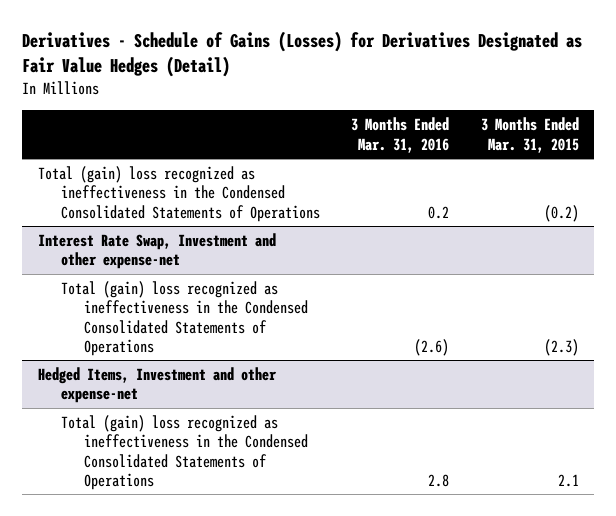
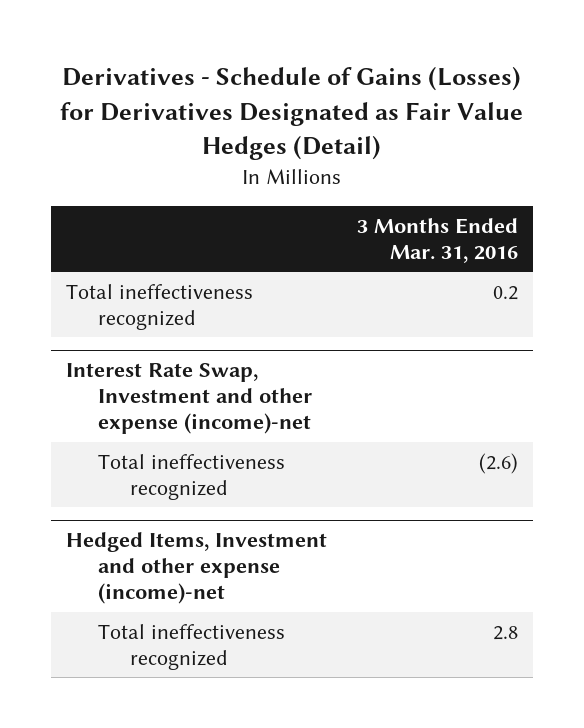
[480,117,579,153] 3 Months Ended Mar. 31, 2015 -> none
[37,165,321,222] Total (gain) loss recognized as ineffectiveness in the Condensed Consolidated Statements of Operations -> [65,283,253,330] Total ineffectiveness recognized
[37,232,276,270] Interest Rate Swap, Investment and other expense-net -> [65,362,312,435] Interest Rate Swap, Investment and other expense (income)-net
[61,280,309,356] Total (gain) loss recognized as ineffectiveness in the Condensed Consolidated Statements of Operations -> [97,453,285,500] Total ineffectiveness recognized
[37,366,277,404] Hedged Items, Investment and other expense-net -> [65,531,327,605] Hedged Items, Investment and other expense (income)-net
[61,414,309,490] Total (gain) loss recognized as ineffectiveness in the Condensed Consolidated Statements of Operations -> [97,623,285,670] Total ineffectiveness recognized

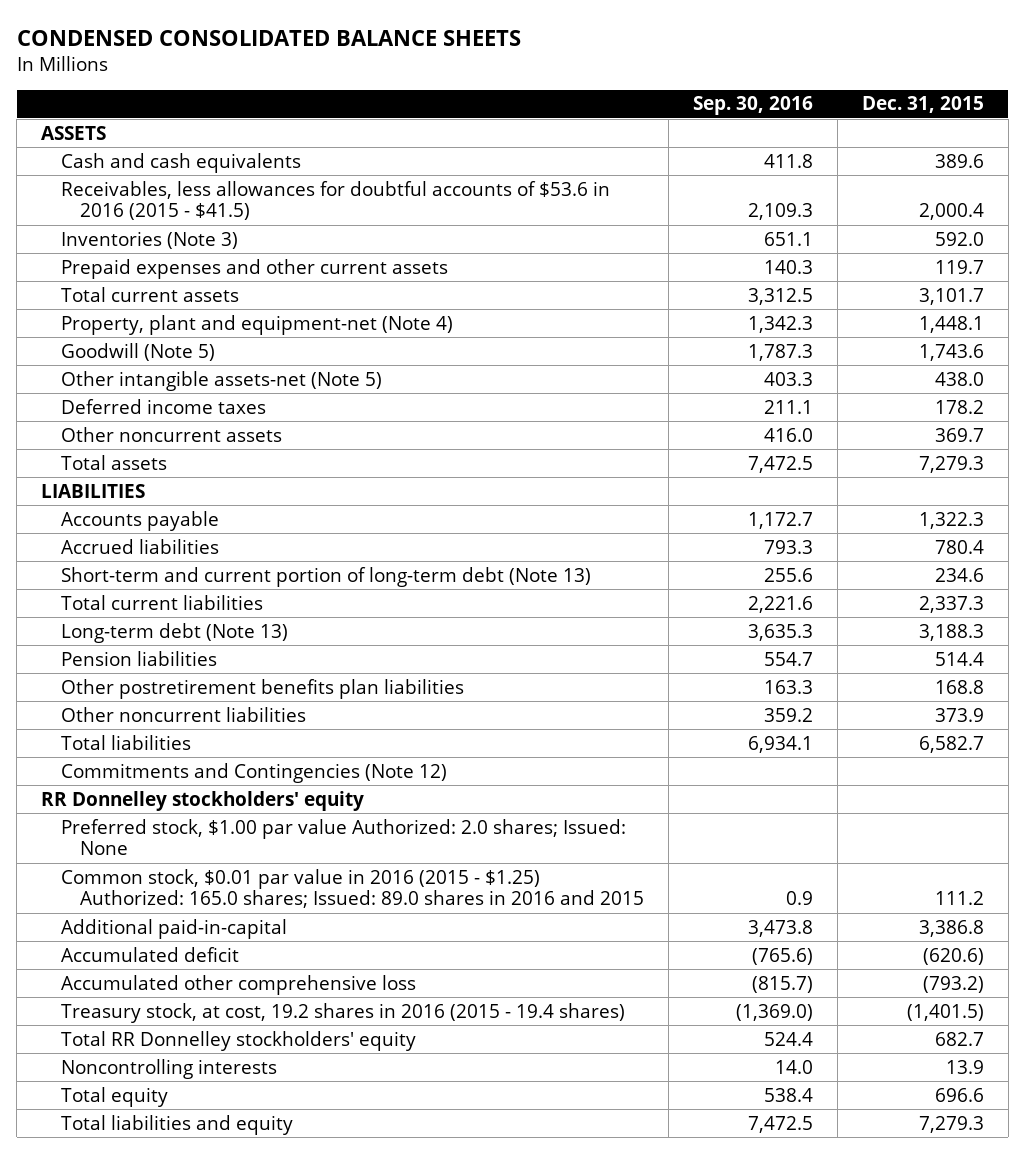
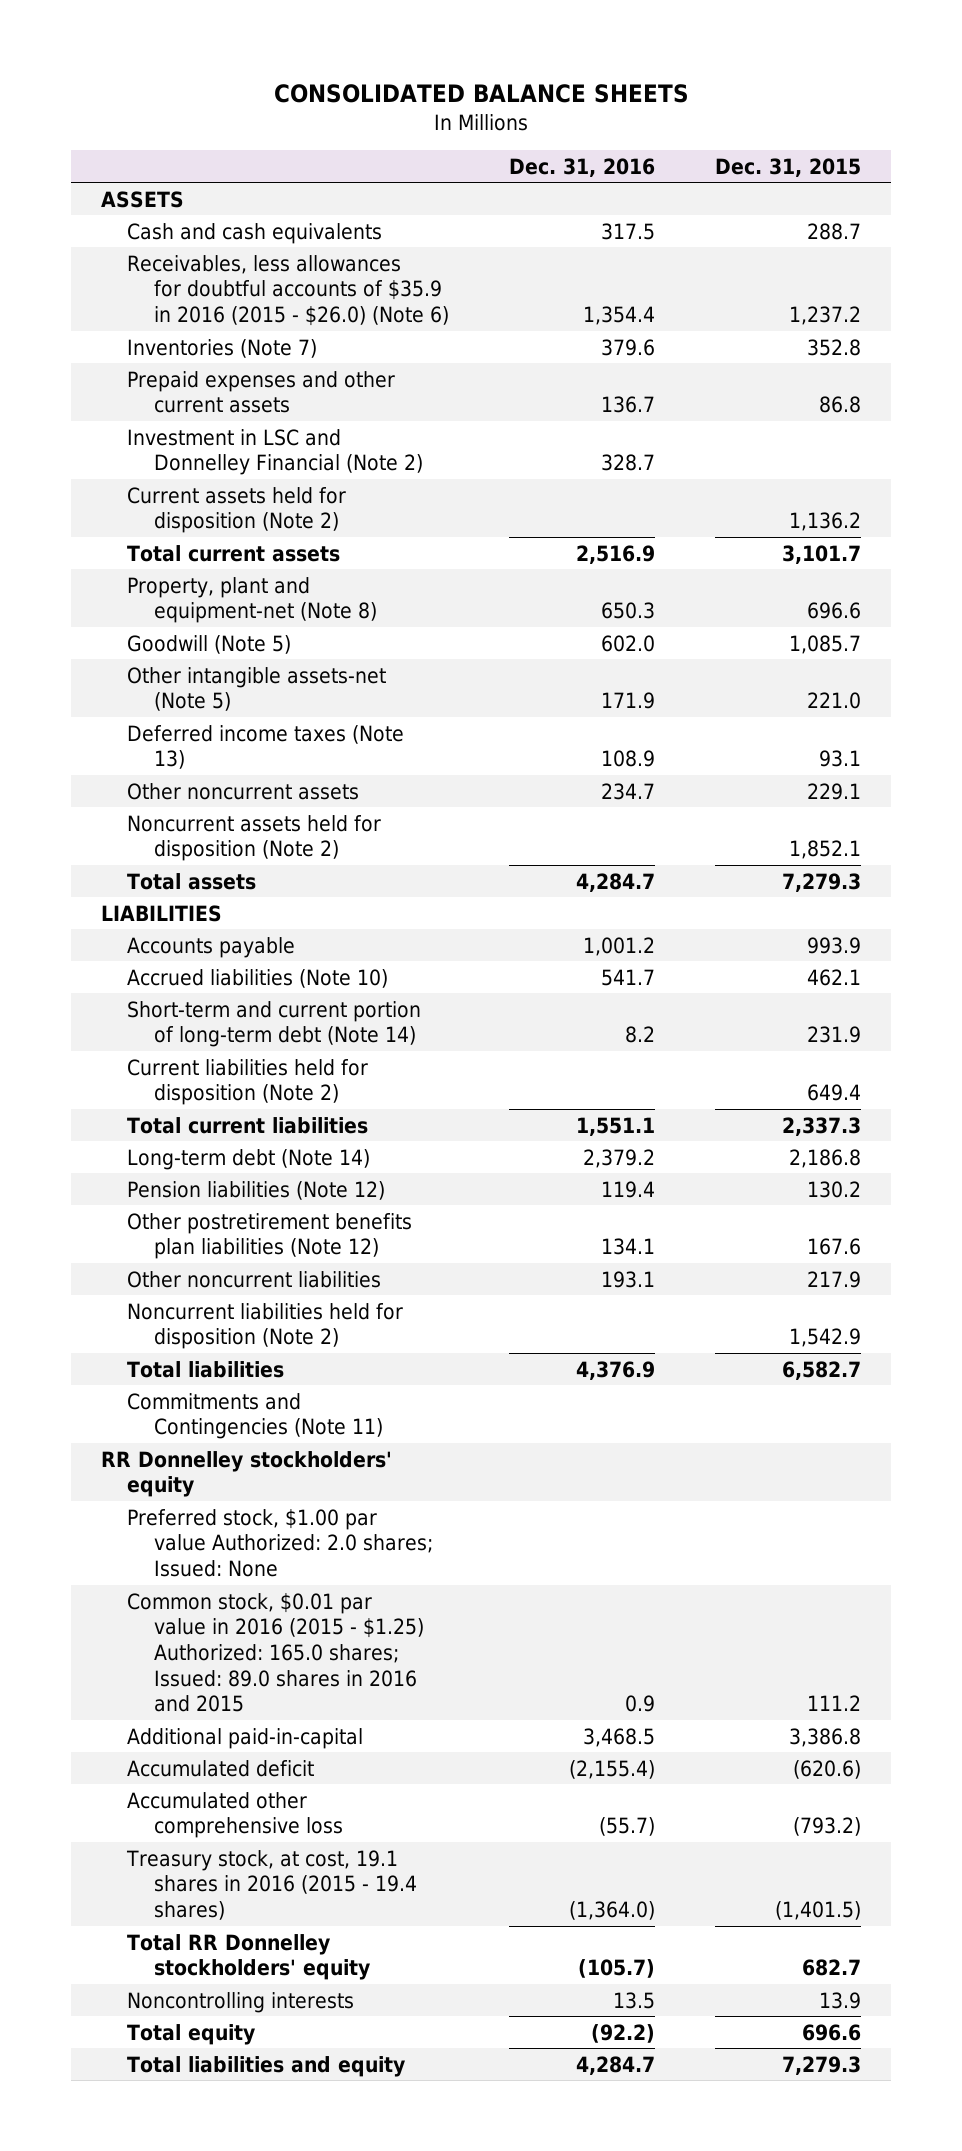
[16,29,521,46] CONDENSED CONSOLIDATED BALANCE SHEETS -> [273,84,689,104] CONSOLIDATED BALANCE SHEETS
[692,96,813,116] Sep. 30, 2016 -> none
none -> [509,157,656,177] Dec. 31, 2016
[934,153,984,168] 389.6 -> [807,222,862,240] 288.7
[60,180,610,221] Receivables, less allowances for doubtful accounts of $53.6 in 2016 (2015 - $41.5) -> [127,254,450,326] Receivables, less allowances for doubtful accounts of $35.9 in 2016 (2015 - $26.0) (Note 6)
[918,203,984,221] 2,000.4 -> [789,305,862,325] 1,237.2
[60,230,238,249] Inventories (Note 3) -> [127,338,318,358] Inventories (Note 7)
[934,231,984,246] 592.0 -> [807,338,862,356] 352.8
[934,259,984,274] 119.7 -> [819,396,862,414] 86.8
none -> [127,428,424,476] Investment in LSC and Donnelley Financial (Note 2)
none -> [127,486,347,534] Current assets held for disposition (Note 2)
[60,314,453,335] Property, plant and equipment-net (Note 4) -> [127,576,378,624] Property, plant and equipment-net (Note 8)
[918,315,984,333] 1,448.1 -> [807,602,862,620] 696.6
[918,343,984,361] 1,743.6 -> [789,634,862,654] 1,085.7
[934,371,984,386] 438.0 -> [807,692,862,710] 221.0
[60,398,266,414] Deferred income taxes -> [127,724,405,770] Deferred income taxes (Note 13)
[934,399,984,414] 178.2 -> [819,750,862,768] 93.1
[934,427,984,442] 369.7 -> [807,782,862,800] 229.1
none -> [127,814,382,862] Noncurrent assets held for disposition (Note 2)
[918,511,984,529] 1,322.3 -> [807,936,862,954] 993.9
[60,538,219,554] Accrued liabilities -> [127,968,389,988] Accrued liabilities (Note 10)
[934,539,984,554] 780.4 -> [807,968,862,986] 462.1
[60,566,591,587] Short-term and current portion of long-term debt (Note 13) -> [127,1000,422,1048] Short-term and current portion of long-term debt (Note 14)
[934,567,984,582] 234.6 -> [807,1026,862,1044] 231.9
none -> [127,1058,369,1106] Current liabilities held for disposition (Note 2)
[60,622,288,643] Long-term debt (Note 13) -> [127,1148,371,1170] Long-term debt (Note 14)
[918,623,984,641] 3,188.3 -> [789,1148,862,1168] 2,186.8
[60,650,217,666] Pension liabilities -> [127,1180,386,1200] Pension liabilities (Note 12)
[934,651,984,666] 514.4 -> [807,1180,862,1198] 130.2
[60,678,464,699] Other postretirement benefits plan liabilities -> [127,1212,413,1260] Other postretirement benefits plan liabilities (Note 12)
[934,679,984,694] 168.8 -> [807,1238,862,1256] 167.6
[934,707,984,722] 373.9 -> [807,1270,862,1288] 217.9
none -> [127,1302,404,1350] Noncurrent liabilities held for disposition (Note 2)
[60,762,447,783] Commitments and Contingencies (Note 12) -> [127,1392,384,1440] Commitments and Contingencies (Note 11)
[60,1002,625,1023] Treasury stock, at cost, 19.2 shares in 2016 (2015 - 19.4 shares) -> [126,1849,418,1920] Treasury stock, at cost, 19.1 shares in 2016 (2015 - 19.4 shares)

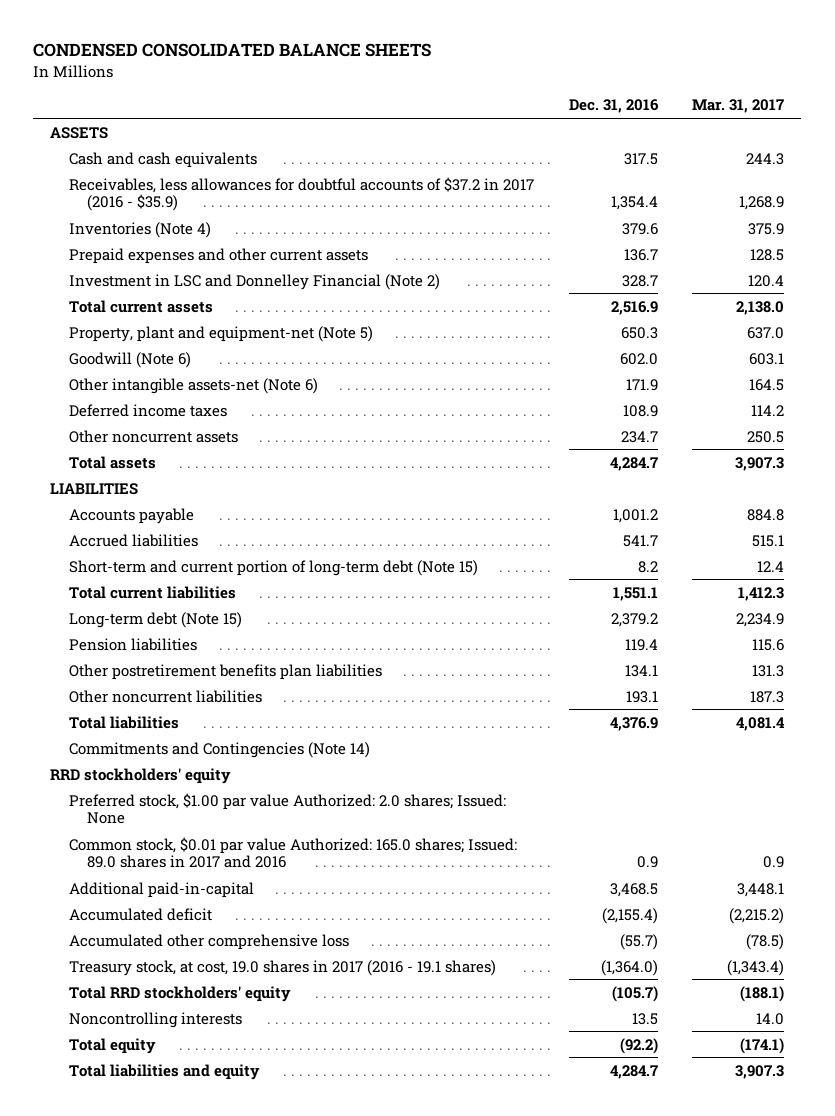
[273,84,689,104] CONSOLIDATED BALANCE SHEETS -> [33,43,432,58] CONDENSED CONSOLIDATED BALANCE SHEETS
[715,157,862,177] Dec. 31, 2015 -> none
none -> [692,99,785,114] Mar. 31, 2017
[127,254,450,326] Receivables, less allowances for doubtful accounts of $35.9 in 2016 (2015 - $26.0) (Note 6) -> [68,176,534,211] Receivables, less allowances for doubtful accounts of $37.2 in 2017 (2016 - $35.9)
[127,338,318,358] Inventories (Note 7) -> [68,221,211,238] Inventories (Note 4)
[127,486,347,534] Current assets held for disposition (Note 2) -> none
[127,576,378,624] Property, plant and equipment-net (Note 8) -> [68,325,373,342] Property, plant and equipment-net (Note 5)
[127,634,292,654] Goodwill (Note 5) -> [68,351,191,368] Goodwill (Note 6)
[127,666,387,712] Other intangible assets-net (Note 5) -> [68,377,318,394] Other intangible assets-net (Note 6)
[127,724,405,770] Deferred income taxes (Note 13) -> [68,403,227,417] Deferred income taxes
[127,814,382,862] Noncurrent assets held for disposition (Note 2) -> none
[127,1058,369,1106] Current liabilities held for disposition (Note 2) -> none
[127,968,389,988] Accrued liabilities (Note 10) -> [68,533,198,547] Accrued liabilities
[127,1000,422,1048] Short-term and current portion of long-term debt (Note 14) -> [68,559,478,576] Short-term and current portion of long-term debt (Note 15)
[127,1148,371,1170] Long-term debt (Note 14) -> [68,611,242,628] Long-term debt (Note 15)
[127,1180,386,1200] Pension liabilities (Note 12) -> [68,637,197,651] Pension liabilities
[127,1212,413,1260] Other postretirement benefits plan liabilities (Note 12) -> [68,663,382,680] Other postretirement benefits plan liabilities
[127,1302,404,1350] Noncurrent liabilities held for disposition (Note 2) -> none
[127,1392,384,1440] Commitments and Contingencies (Note 11) -> [68,741,370,758] Commitments and Contingencies (Note 14)
[100,1450,392,1498] RR Donnelley stockholders' equity -> [50,767,232,784] RRD stockholders' equity
[127,1592,425,1713] Common stock, $0.01 par value in 2016 (2015 - $1.25) Authorized: 165.0 shares; Issued: 89.0 shares in 2016 and 2015 -> [68,836,517,868] Common stock, $0.01 par value Authorized: 165.0 shares; Issued: 89.0 shares in 2017 and 2016
[126,1849,418,1920] Treasury stock, at cost, 19.1 shares in 2016 (2015 - 19.4 shares) -> [68,959,496,976] Treasury stock, at cost, 19.0 shares in 2017 (2016 - 19.1 shares)
[127,1933,371,1981] Total RR Donnelley stockholders' equity -> [68,985,291,1002] Total RRD stockholders' equity

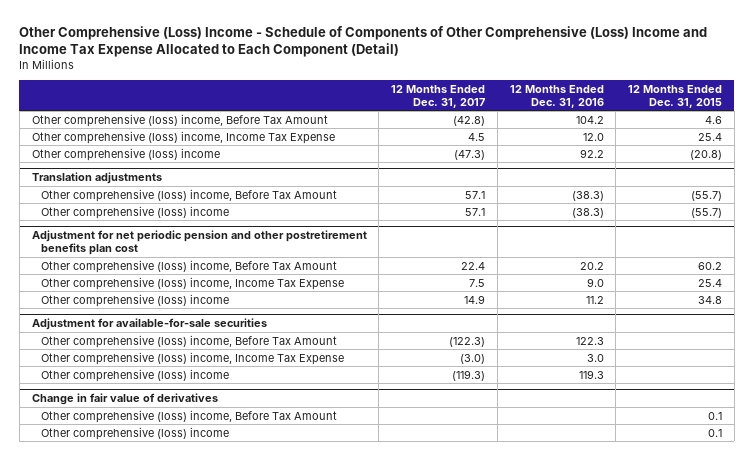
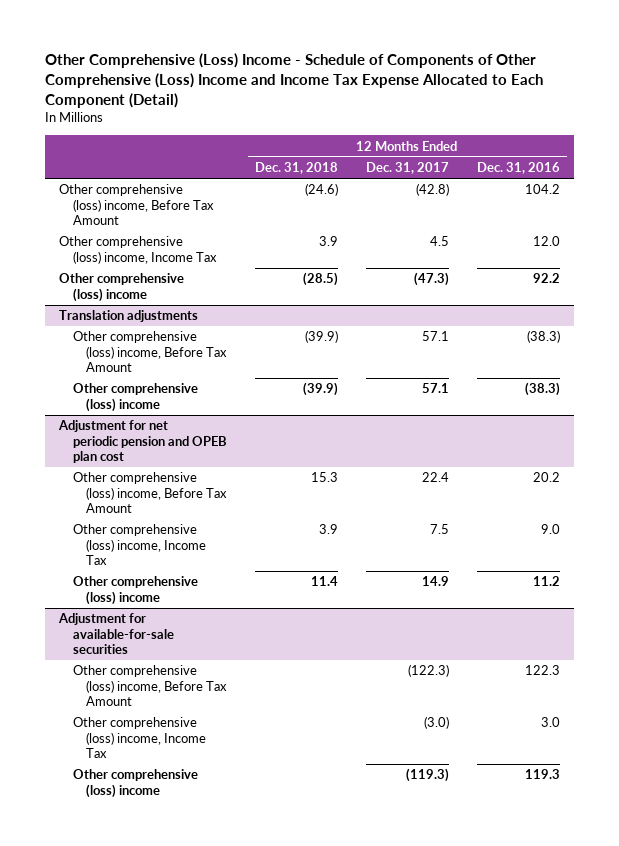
[627,84,722,108] 12 Months Ended Dec. 31, 2015 -> none
none -> [254,162,338,175] Dec. 31, 2018
[31,130,335,144] Other comprehensive (loss) income, Income Tax Expense -> [58,236,217,264] Other comprehensive (loss) income, Income Tax
[31,230,367,256] Adjustment for net periodic pension and other postretirement benefits plan cost -> [57,420,227,464] Adjustment for net periodic pension and OPEB plan cost
[41,276,345,290] Other comprehensive (loss) income, Income Tax Expense -> [72,524,207,566] Other comprehensive (loss) income, Income Tax
[41,351,345,365] Other comprehensive (loss) income, Income Tax Expense -> [72,717,207,759] Other comprehensive (loss) income, Income Tax
[31,393,218,406] Change in fair value of derivatives -> none
[41,409,338,423] Other comprehensive (loss) income, Before Tax Amount -> none
[41,426,230,440] Other comprehensive (loss) income -> none

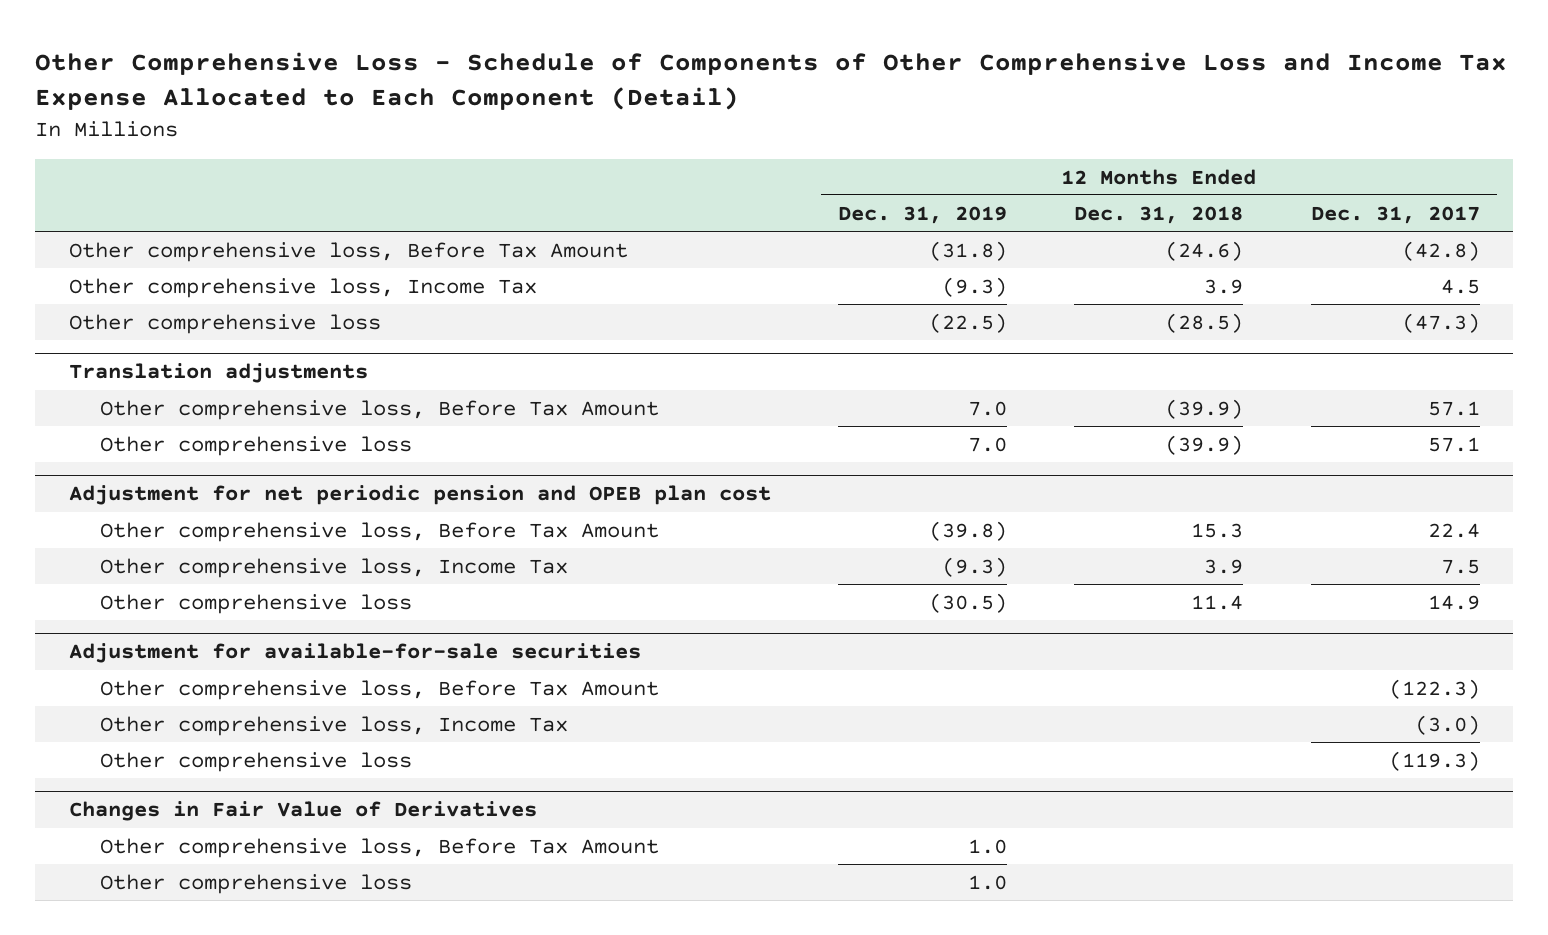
[44,53,543,109] Other Comprehensive (Loss) Income - Schedule of Components of Other Comprehensive (Loss) Income and Income Tax Expense Allocated to Each Component (Detail) -> [34,52,1507,111] Other Comprehensive Loss - Schedule of Components of Other Comprehensive Loss and Income Tax Expense Allocated to Each Component (Detail)
[476,162,560,175] Dec. 31, 2016 -> none
none -> [838,205,1008,224] Dec. 31, 2019
[58,184,214,226] Other comprehensive (loss) income, Before Tax Amount -> [68,241,628,262] Other comprehensive loss, Before Tax Amount
[58,236,217,264] Other comprehensive (loss) income, Income Tax -> [68,277,537,298] Other comprehensive loss, Income Tax
[58,273,184,302] Other comprehensive (loss) income -> [68,313,381,334] Other comprehensive loss
[72,331,228,373] Other comprehensive (loss) income, Before Tax Amount -> [100,399,660,420] Other comprehensive loss, Before Tax Amount
[72,383,198,412] Other comprehensive (loss) income -> [100,435,413,456] Other comprehensive loss
[72,472,228,514] Other comprehensive (loss) income, Before Tax Amount -> [100,521,660,542] Other comprehensive loss, Before Tax Amount
[72,524,207,566] Other comprehensive (loss) income, Income Tax -> [100,557,569,578] Other comprehensive loss, Income Tax
[72,576,198,605] Other comprehensive (loss) income -> [100,593,413,614] Other comprehensive loss
[72,665,228,707] Other comprehensive (loss) income, Before Tax Amount -> [100,679,660,700] Other comprehensive loss, Before Tax Amount
[72,717,207,759] Other comprehensive (loss) income, Income Tax -> [100,715,569,736] Other comprehensive loss, Income Tax
[72,769,198,798] Other comprehensive (loss) income -> [100,751,413,772] Other comprehensive loss
none -> [68,801,537,822] Changes in Fair Value of Derivatives
none -> [100,837,660,858] Other comprehensive loss, Before Tax Amount
none -> [100,873,413,894] Other comprehensive loss

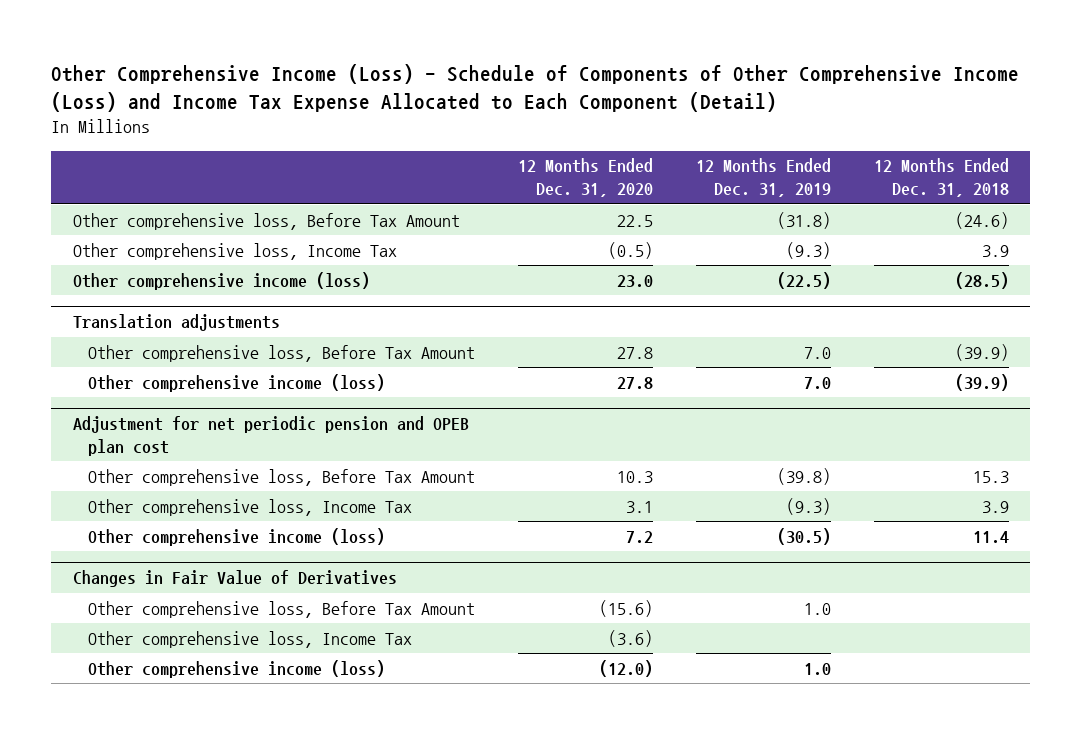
[34,52,1507,111] Other Comprehensive Loss - Schedule of Components of Other Comprehensive Loss and Income Tax Expense Allocated to Each Component (Detail) -> [51,63,1020,112] Other Comprehensive Income (Loss) - Schedule of Components of Other Comprehensive Income (Loss) and Income Tax Expense Allocated to Each Component (Detail)
[1310,205,1480,224] Dec. 31, 2017 -> none
none -> [517,158,653,198] 12 Months Ended Dec. 31, 2020
[68,313,381,334] Other comprehensive loss -> [72,271,370,290] Other comprehensive income (loss)
[100,435,413,456] Other comprehensive loss -> [87,373,385,392] Other comprehensive income (loss)
[68,643,641,664] Adjustment for available-for-sale securities -> none
[100,679,660,700] Other comprehensive loss, Before Tax Amount -> none
[100,715,569,736] Other comprehensive loss, Income Tax -> none
[100,751,413,772] Other comprehensive loss -> none
[100,593,413,614] Other comprehensive loss -> [87,527,385,546] Other comprehensive income (loss)
none -> [87,630,412,648] Other comprehensive loss, Income Tax
[100,873,413,894] Other comprehensive loss -> [87,659,385,678] Other comprehensive income (loss)

